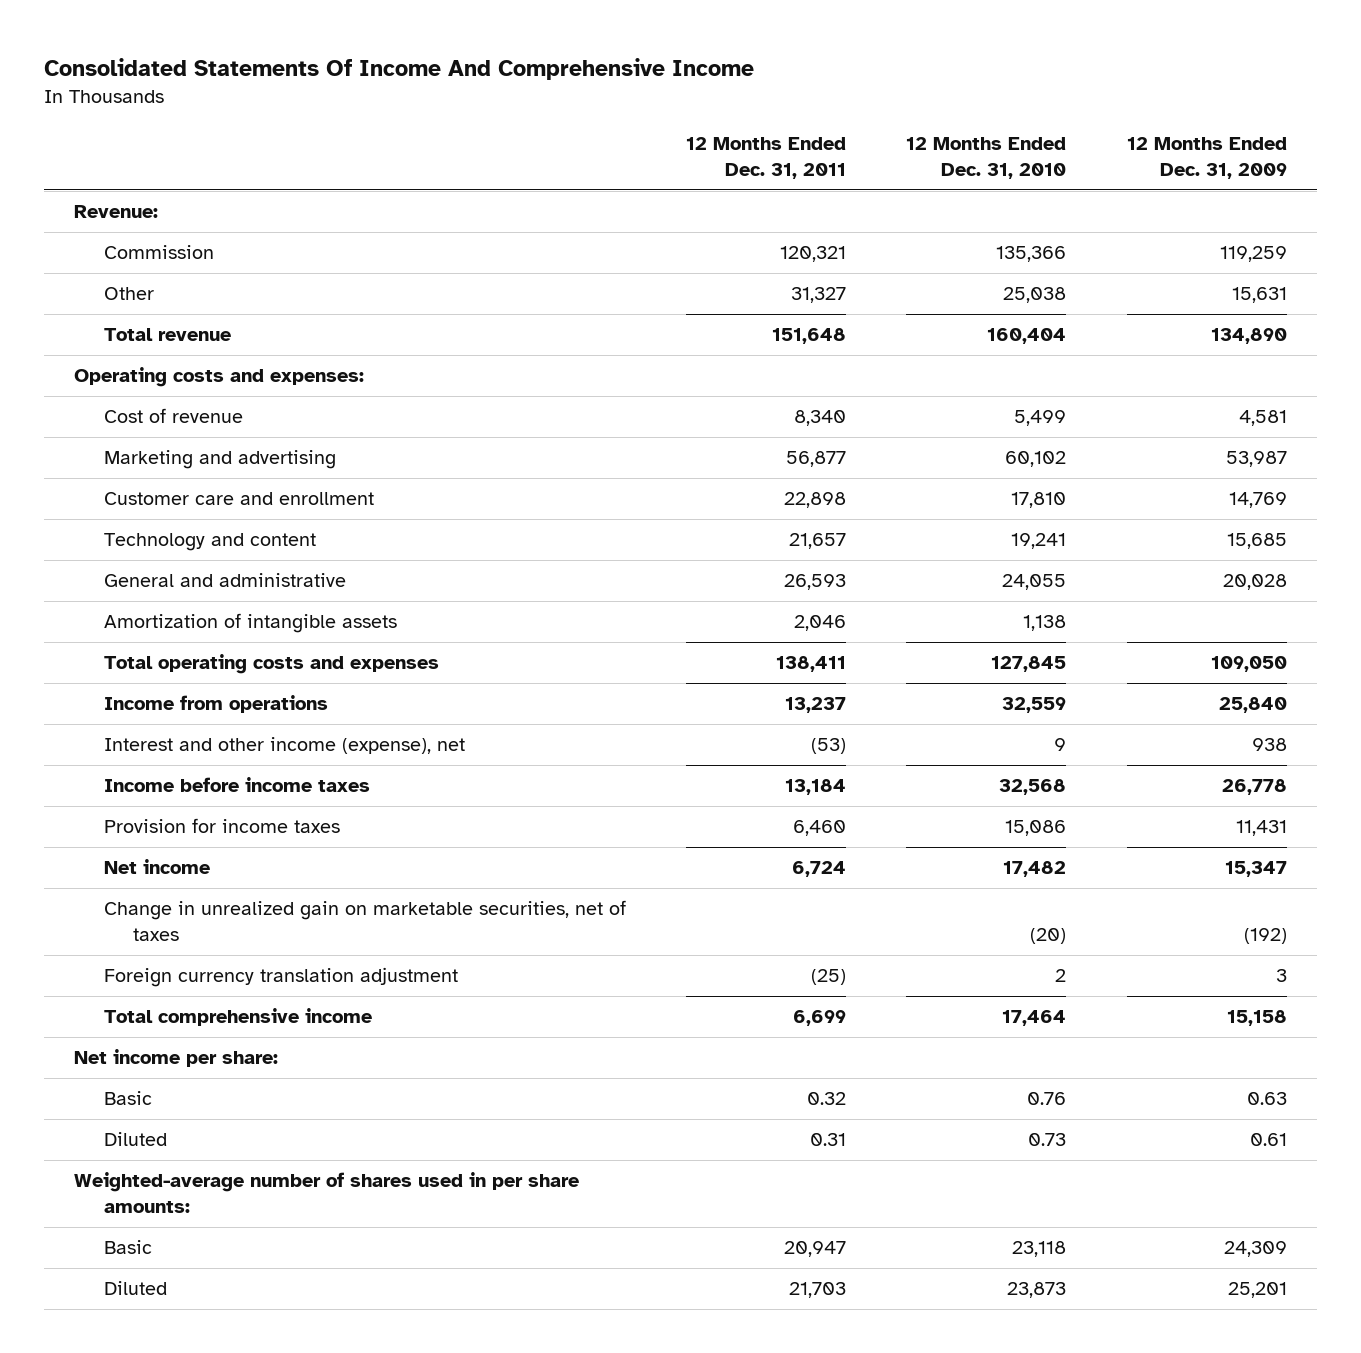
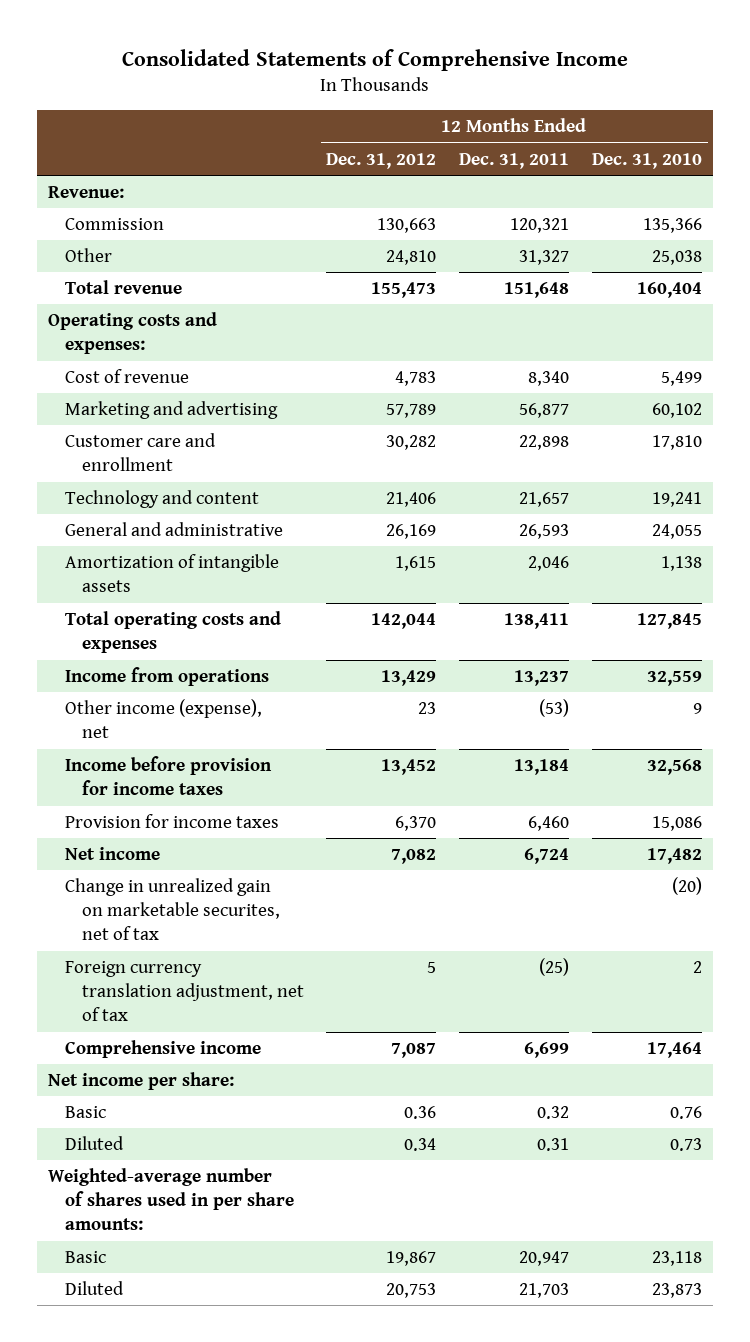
[44,57,755,80] Consolidated Statements Of Income And Comprehensive Income -> [121,48,628,71] Consolidated Statements of Comprehensive Income
[1126,137,1287,179] 12 Months Ended Dec. 31, 2009 -> none
none -> [326,152,437,169] Dec. 31, 2012
[103,737,465,755] Interest and other income (expense), net -> [64,699,262,739] Other income (expense), net
[103,777,370,793] Income before income taxes -> [64,756,272,796] Income before provision for income taxes
[103,900,626,942] Change in unrealized gain on marketable securities, net of taxes -> [64,878,280,941] Change in unrealized gain on marketable securites, net of tax
[103,967,458,988] Foreign currency translation adjustment -> [64,961,304,1022] Foreign currency translation adjustment, net of tax
[103,1008,372,1027] Total comprehensive income -> [64,1040,261,1059] Comprehensive income

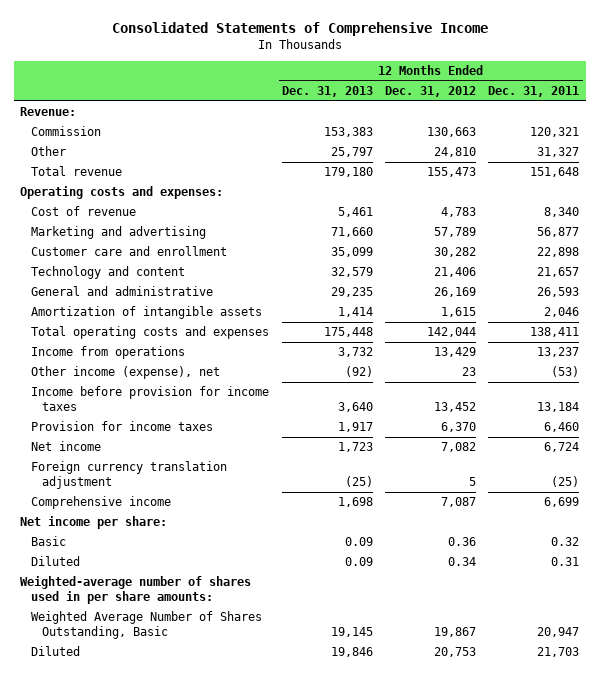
[591,152,702,169] Dec. 31, 2010 -> none
none -> [281,86,373,98] Dec. 31, 2013
[64,878,280,941] Change in unrealized gain on marketable securites, net of tax -> none
[64,961,304,1022] Foreign currency translation adjustment, net of tax -> [31,461,228,489] Foreign currency translation adjustment
[64,1251,106,1264] Basic -> [31,611,263,639] Weighted Average Number of Shares Outstanding, Basic

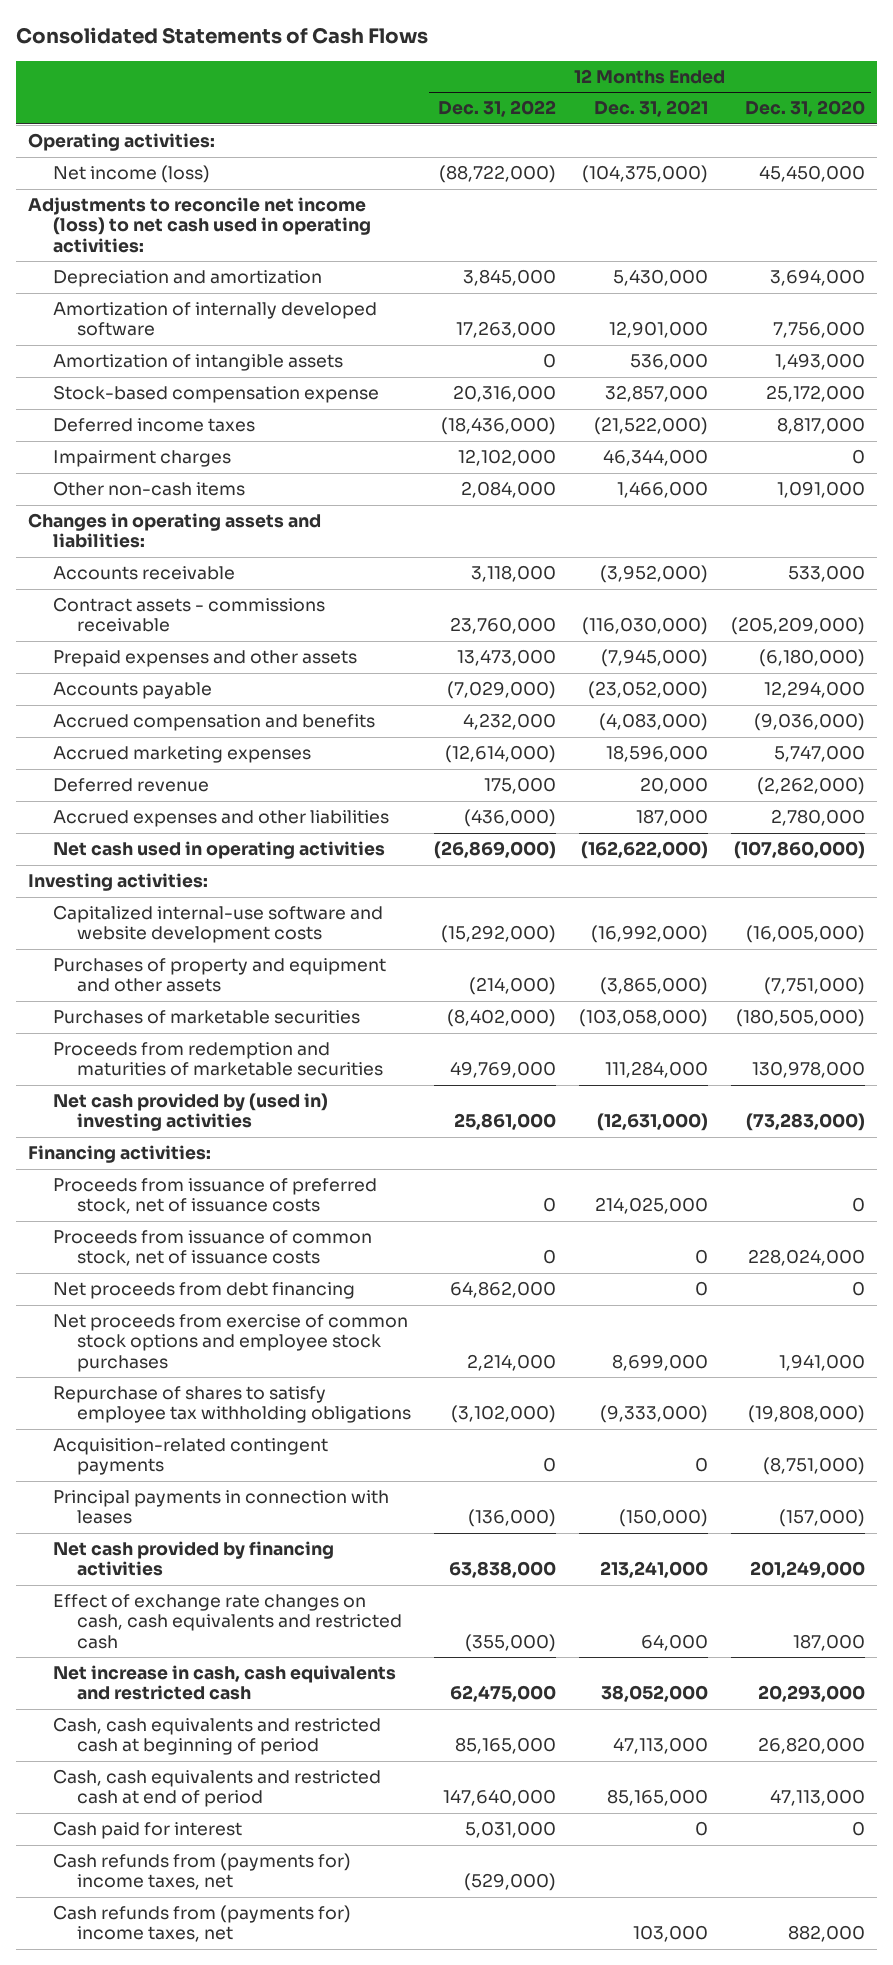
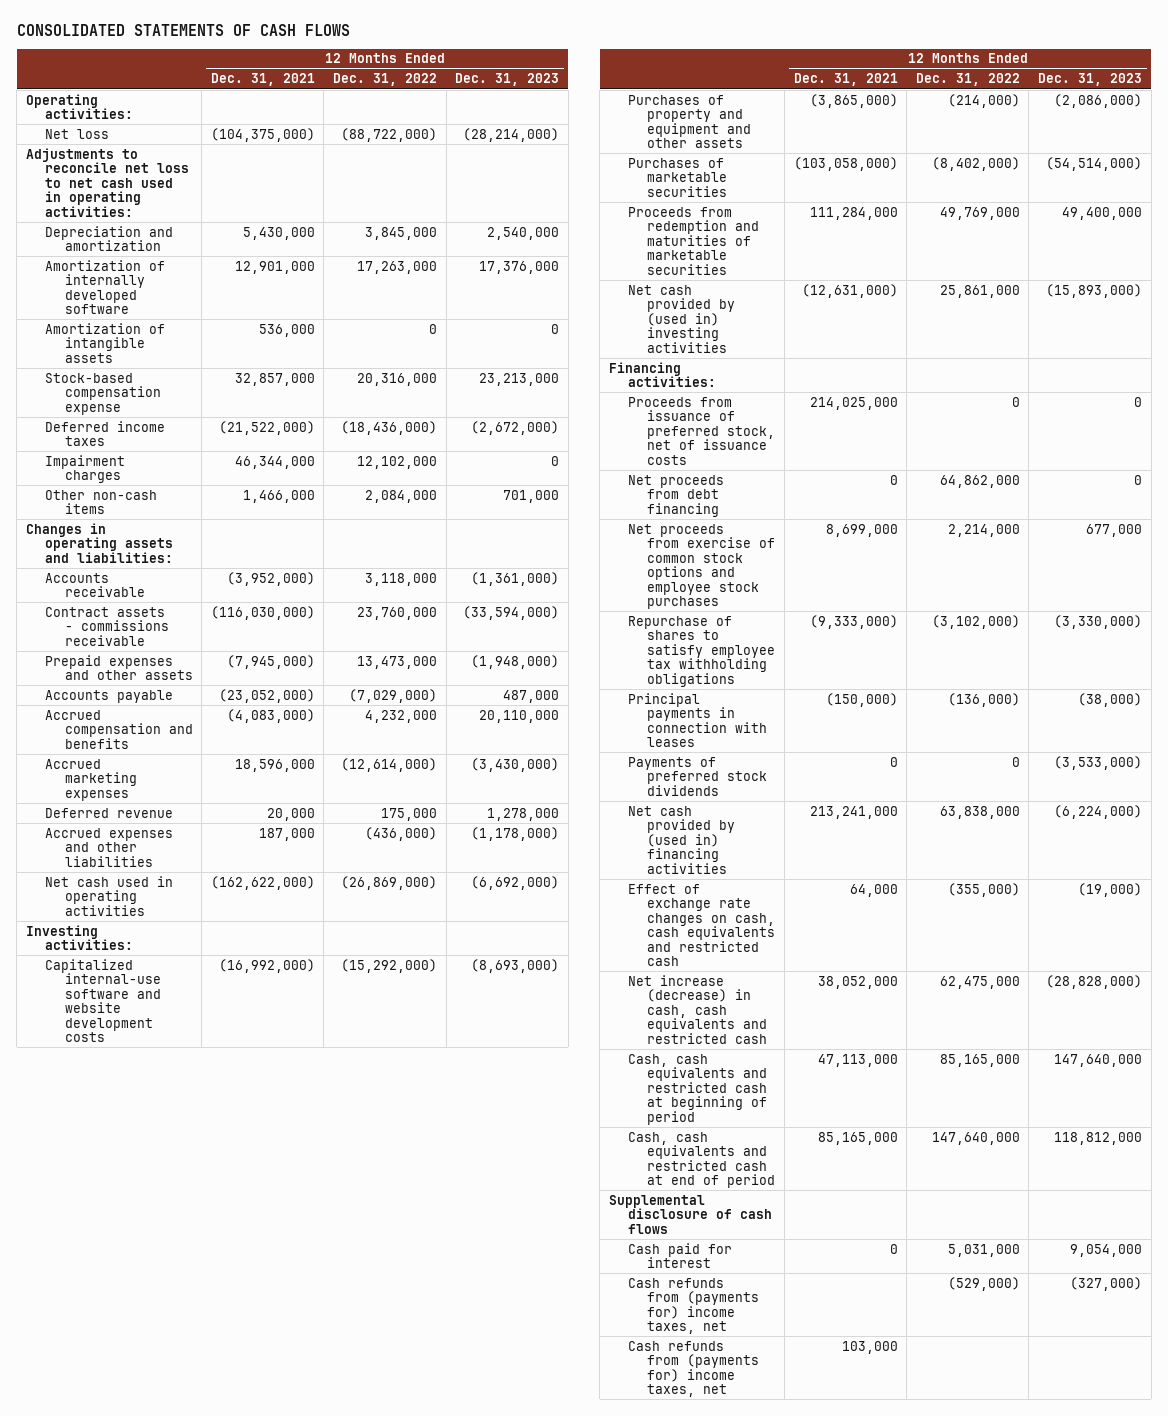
[16,27,429,45] Consolidated Statements of Cash Flows -> [16,24,350,37] CONSOLIDATED STATEMENTS OF CASH FLOWS
[745,100,866,118] Dec. 31, 2020 -> none
none -> [455,73,560,87] Dec. 31, 2023
[52,165,210,184] Net income (loss) -> [45,128,110,139] Net loss
[27,197,371,253] Adjustments to reconcile net income (loss) to net cash used in operating activities: -> [25,147,190,217] Adjustments to reconcile net loss to net cash used in operating activities:
[52,1230,372,1267] Proceeds from issuance of common stock, net of issuance costs -> none
[52,1438,328,1476] Acquisition-related contingent payments -> none
none -> [627,756,768,796] Payments of preferred stock dividends
[52,1541,334,1577] Net cash provided by financing activities -> [627,805,736,874] Net cash provided by (used in) financing activities
[52,1665,396,1701] Net increase in cash, cash equivalents and restricted cash -> [627,974,768,1044] Net increase (decrease) in cash, cash equivalents and restricted cash
none -> [608,1194,772,1234] Supplemental disclosure of cash flows

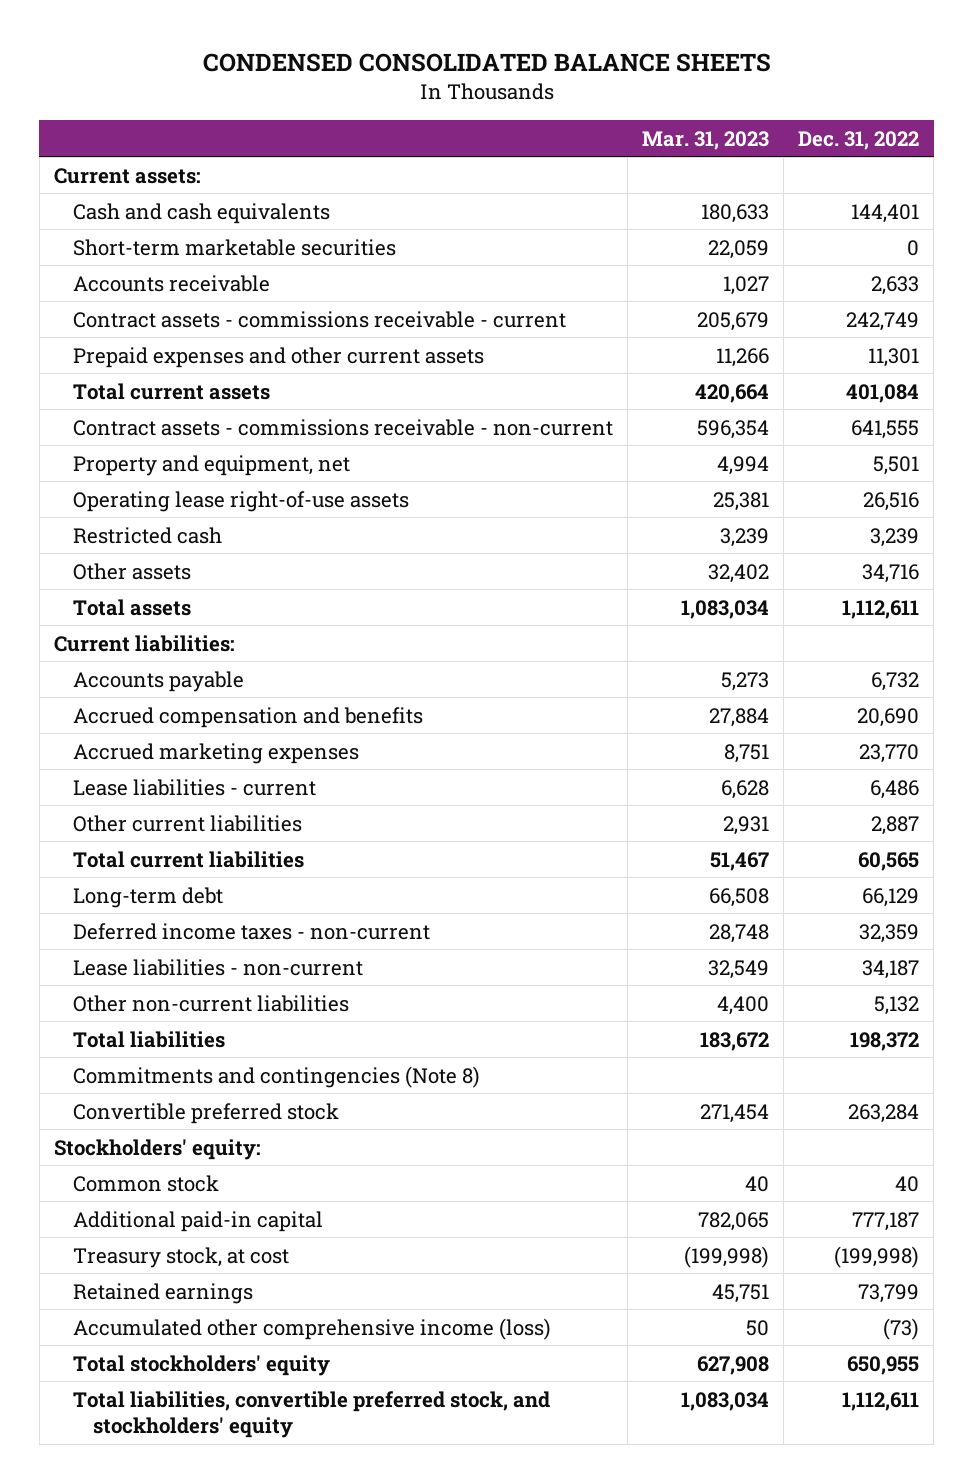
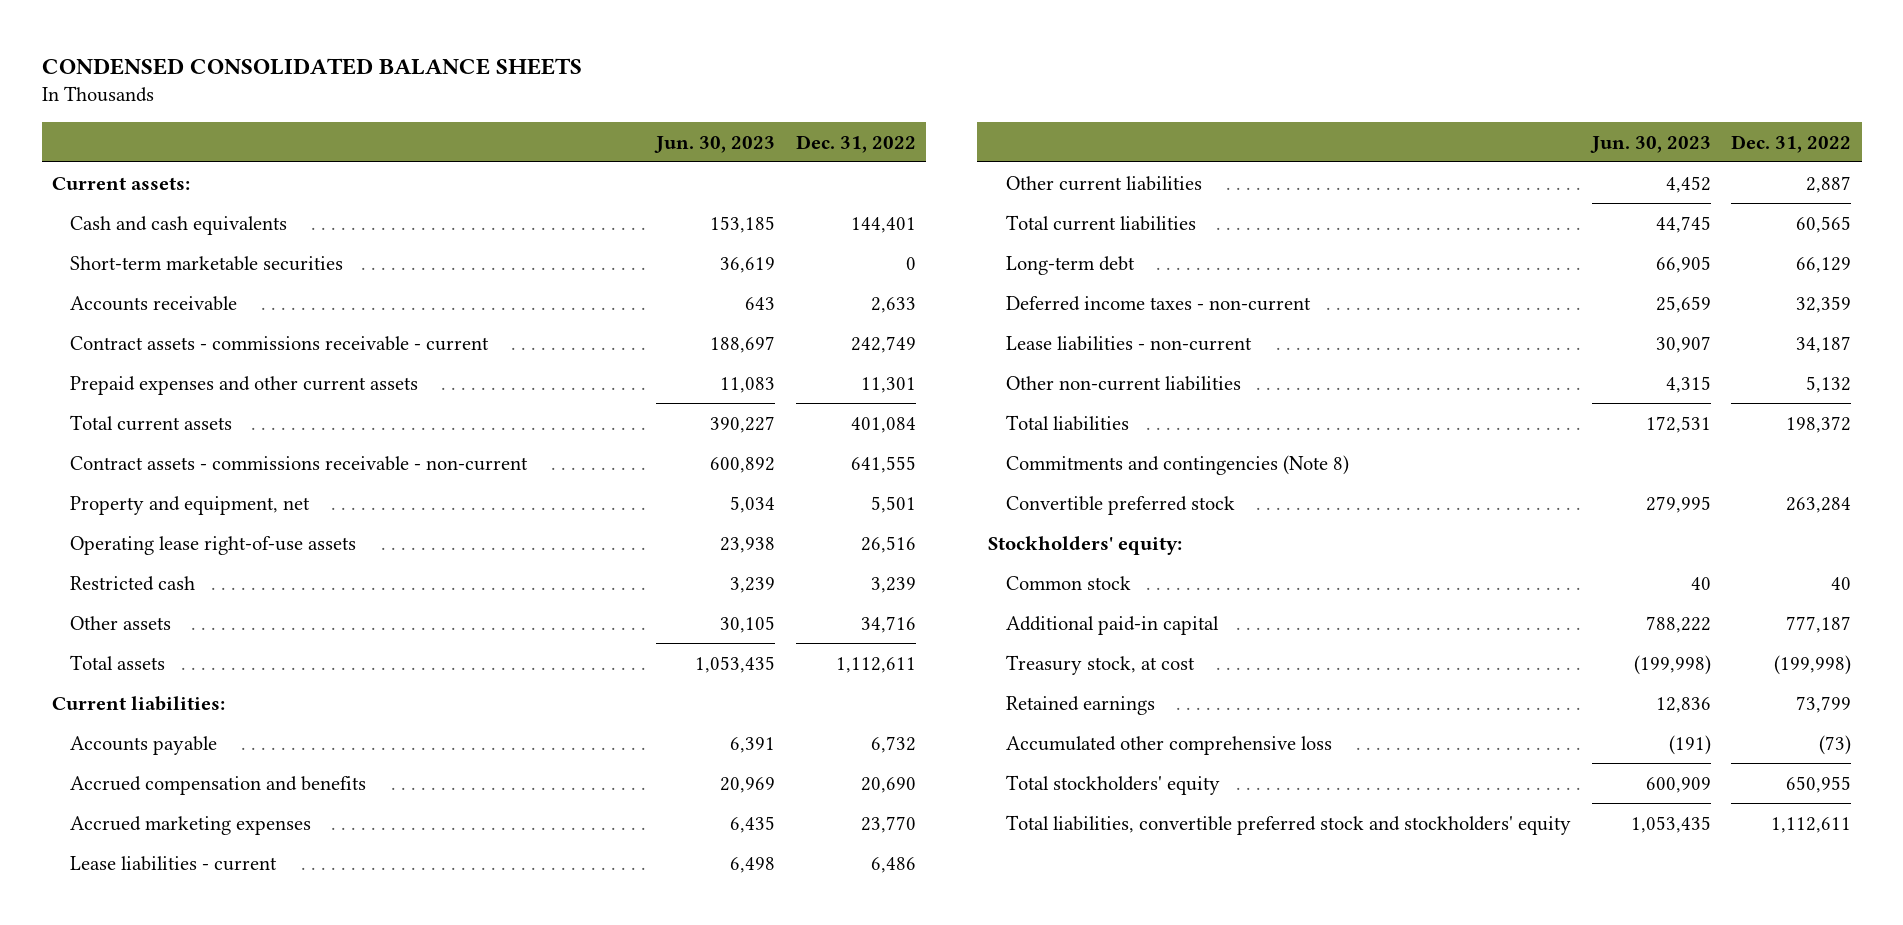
[642,130,770,150] Mar. 31, 2023 -> none
none -> [654,135,776,153] Jun. 30, 2023
[73,1317,552,1340] Accumulated other comprehensive income (loss) -> [1006,735,1333,755] Accumulated other comprehensive loss
[73,1390,551,1438] Total liabilities, convertible preferred stock, and stockholders' equity -> [1006,814,1572,835] Total liabilities, convertible preferred stock and stockholders' equity

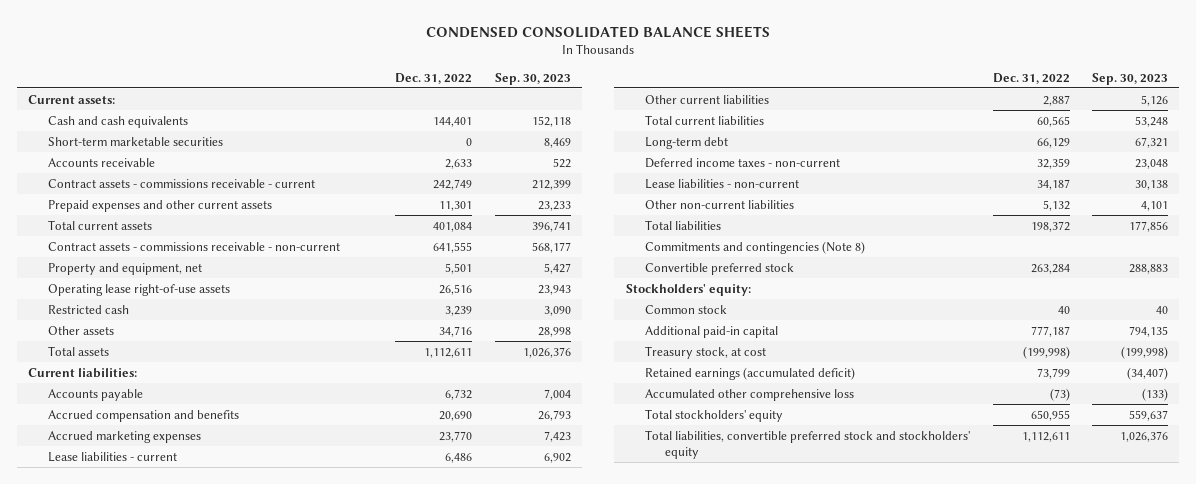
[654,135,776,153] Jun. 30, 2023 -> none
none -> [494,72,571,85] Sep. 30, 2023
[1006,695,1156,715] Retained earnings -> [645,366,856,380] Retained earnings (accumulated deficit)

